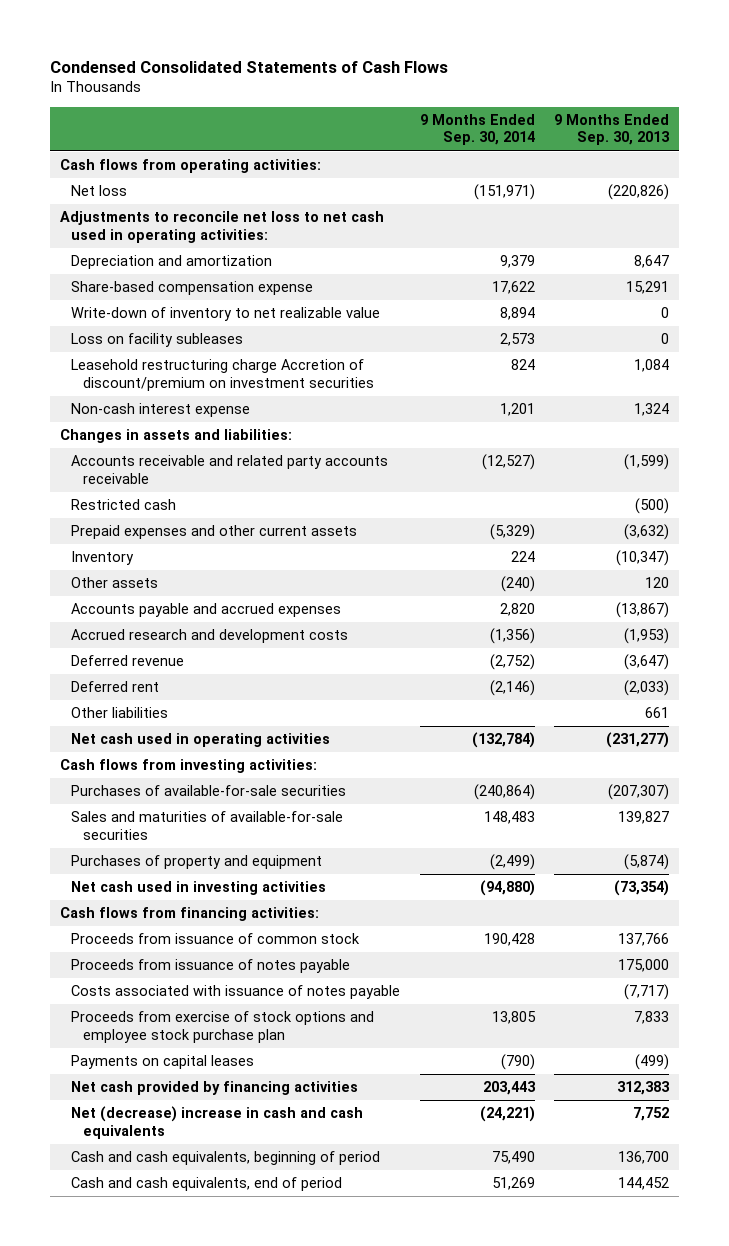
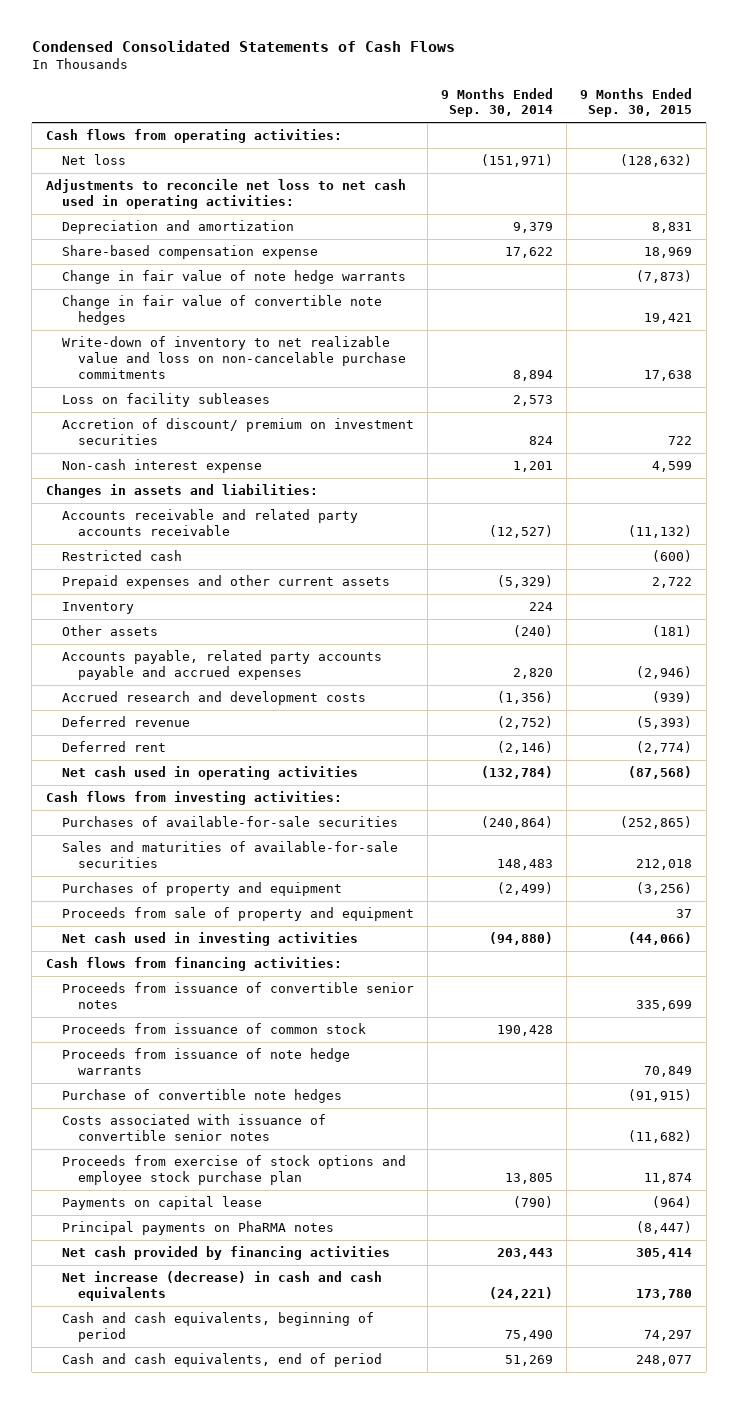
[554,114,671,146] 9 Months Ended Sep. 30, 2013 -> none
none -> [580,87,693,118] 9 Months Ended Sep. 30, 2015
none -> [61,270,406,285] Change in fair value of note hedge warrants
none -> [61,295,382,325] Change in fair value of convertible note hedges
[71,307,381,322] Write-down of inventory to net realizable value -> [61,336,407,379] Write-down of inventory to net realizable value and loss on non-cancelable purchase commitments
[71,359,374,391] Leasehold restructuring charge Accretion of discount/premium on investment securities -> [61,418,414,445] Accretion of discount/ premium on investment securities
[71,603,342,618] Accounts payable and accrued expenses -> [61,650,382,680] Accounts payable, related party accounts payable and accrued expenses
[71,707,169,719] Other liabilities -> none
none -> [61,907,414,922] Proceeds from sale of property and equipment
none -> [61,982,414,1009] Proceeds from issuance of convertible senior notes
[71,959,351,974] Proceeds from issuance of notes payable -> none
none -> [61,1048,350,1075] Proceeds from issuance of note hedge warrants
none -> [61,1089,342,1104] Purchase of convertible note hedges
[71,985,401,1000] Costs associated with issuance of notes payable -> [61,1114,326,1141] Costs associated with issuance of convertible senior notes
[71,1055,255,1070] Payments on capital leases -> [61,1196,262,1211] Payments on capital lease
none -> [61,1221,334,1236] Principal payments on PhaRMA notes
[71,1106,364,1139] Net (decrease) increase in cash and cash equivalents -> [61,1271,382,1301] Net increase (decrease) in cash and cash equivalents

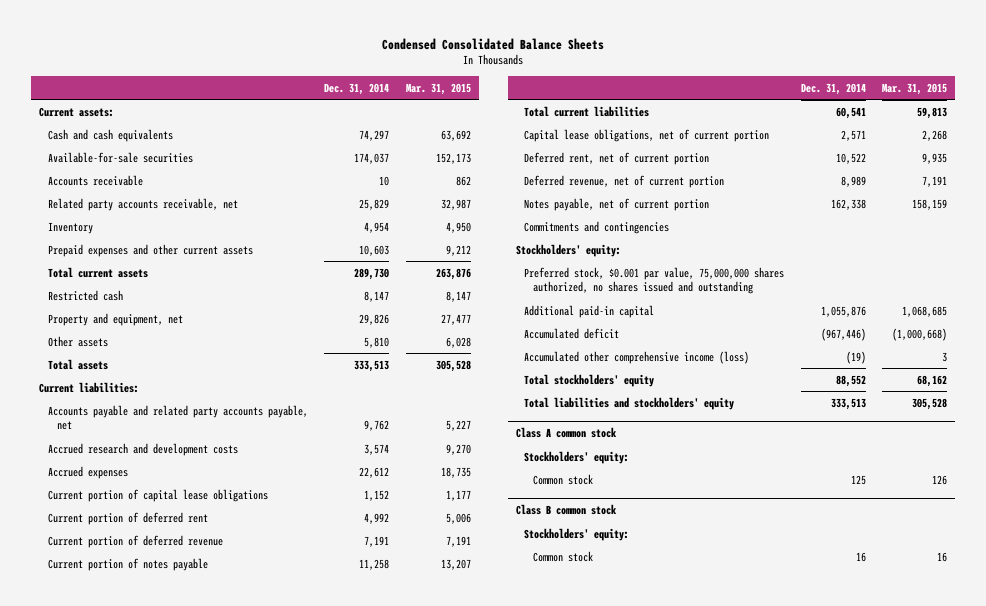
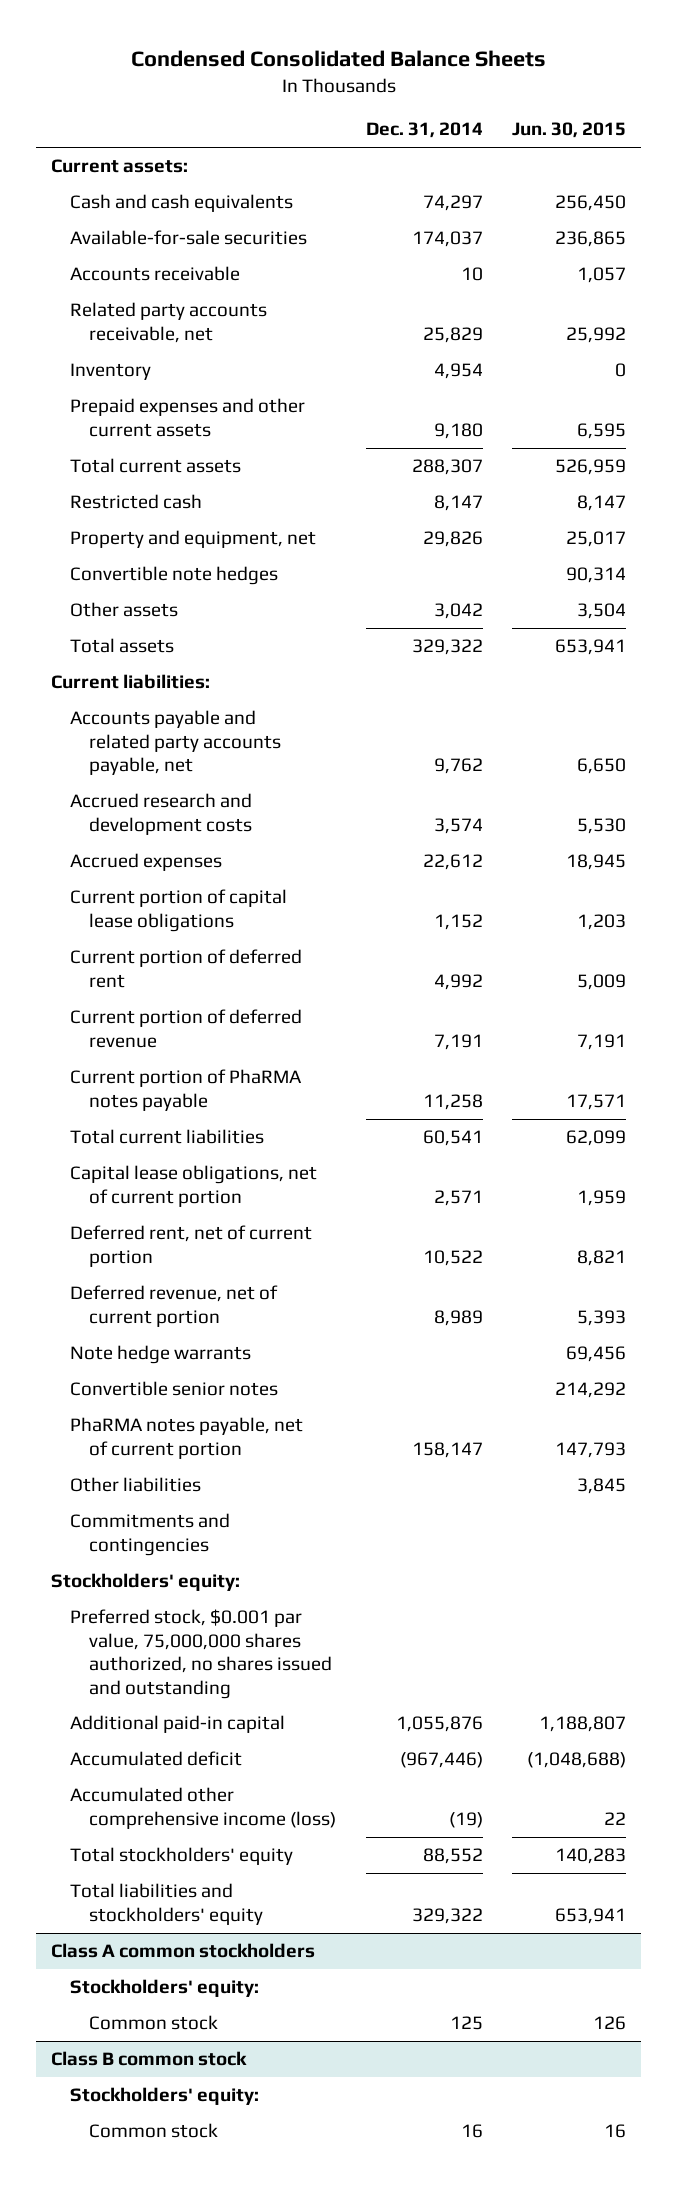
[405,82,471,95] Mar. 31, 2015 -> none
none -> [512,122,627,139] Jun. 30, 2015
[359,244,390,256] 10,603 -> [433,422,483,439] 9,180
[354,267,390,280] 289,730 -> [411,459,483,476] 288,307
none -> [70,566,279,586] Convertible note hedges
[364,336,390,348] 5,810 -> [433,603,483,620] 3,042
[354,359,390,372] 333,513 -> [411,639,483,656] 329,322
[47,557,208,571] Current portion of notes payable -> [70,1069,303,1111] Current portion of PhaRMA notes payable
none -> [70,1345,252,1365] Note hedge warrants
none -> [70,1381,279,1397] Convertible senior notes
[524,197,710,211] Notes payable, net of current portion -> [70,1417,304,1459] PhaRMA notes payable, net of current portion
[830,198,866,210] 162,338 -> [411,1441,483,1458] 158,147
none -> [70,1477,202,1493] Other liabilities
[830,397,866,410] 333,513 -> [411,1907,483,1924] 329,322
[515,426,617,438] Class A common stock -> [51,1943,316,1959] Class A common stockholders

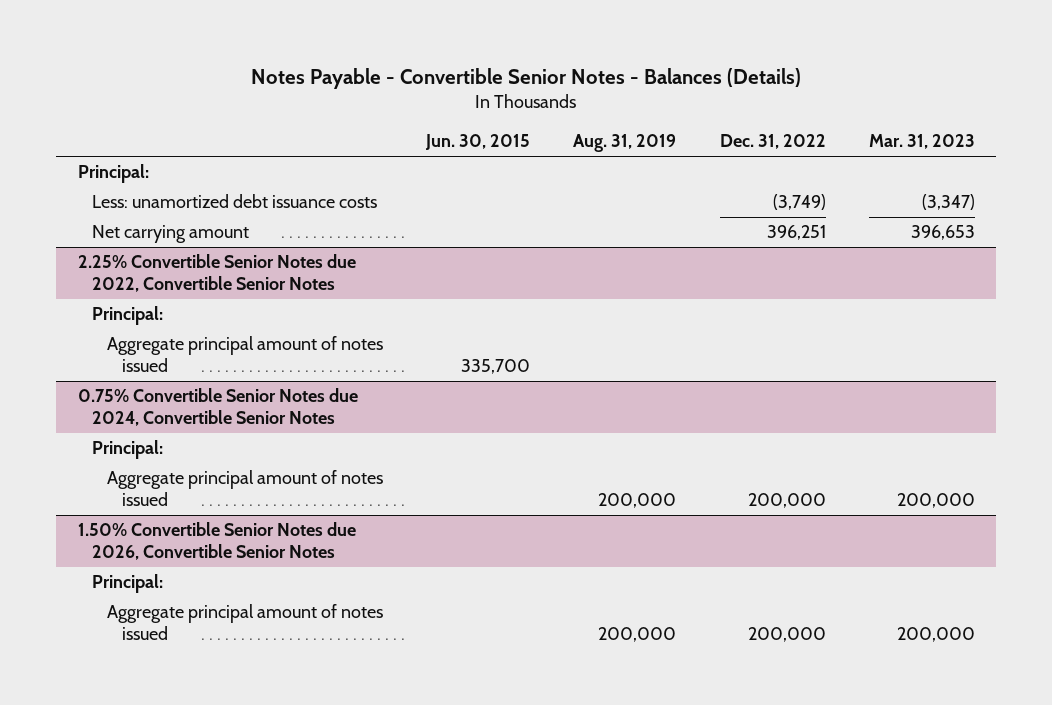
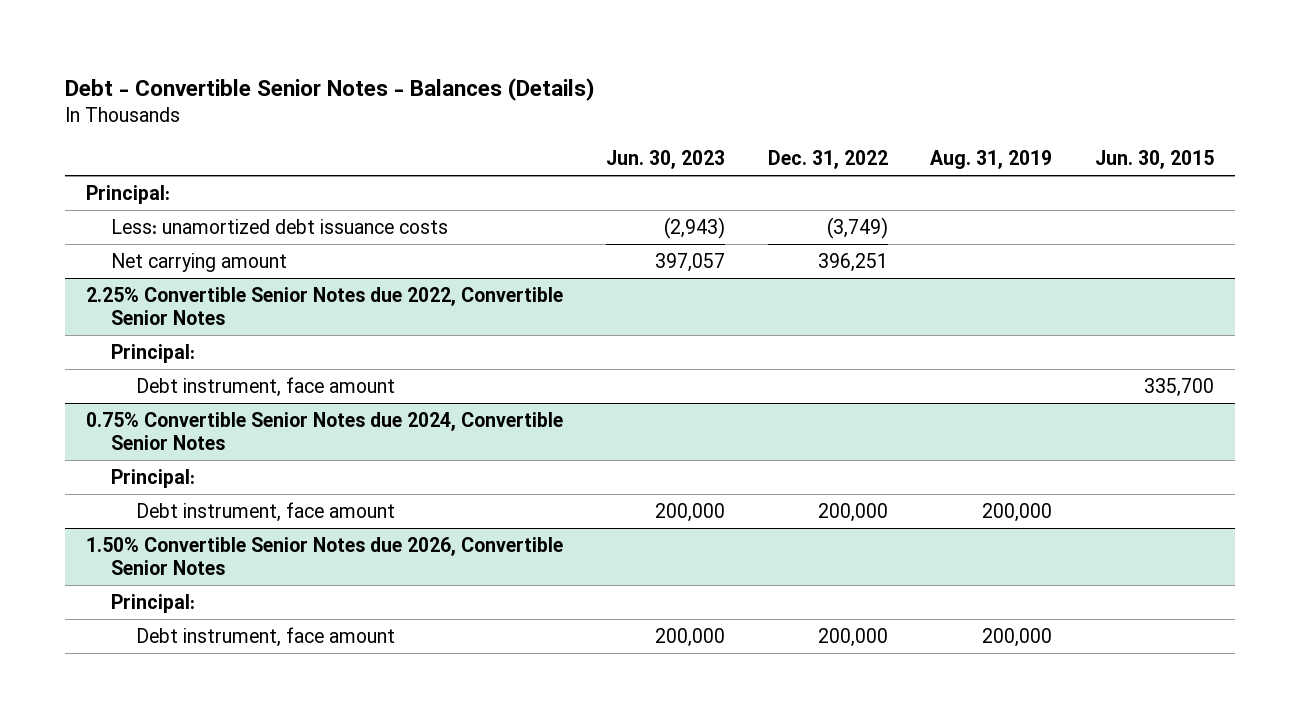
[251,67,802,89] Notes Payable - Convertible Senior Notes - Balances (Details) -> [65,77,596,101] Debt - Convertible Senior Notes - Balances (Details)
[868,134,975,150] Mar. 31, 2023 -> none
none -> [606,150,726,170] Jun. 30, 2023
[106,336,383,373] Aggregate principal amount of notes issued -> [136,376,396,397] Debt instrument, face amount
[106,470,383,507] Aggregate principal amount of notes issued -> [136,501,396,522] Debt instrument, face amount
[106,604,383,641] Aggregate principal amount of notes issued -> [136,626,396,647] Debt instrument, face amount

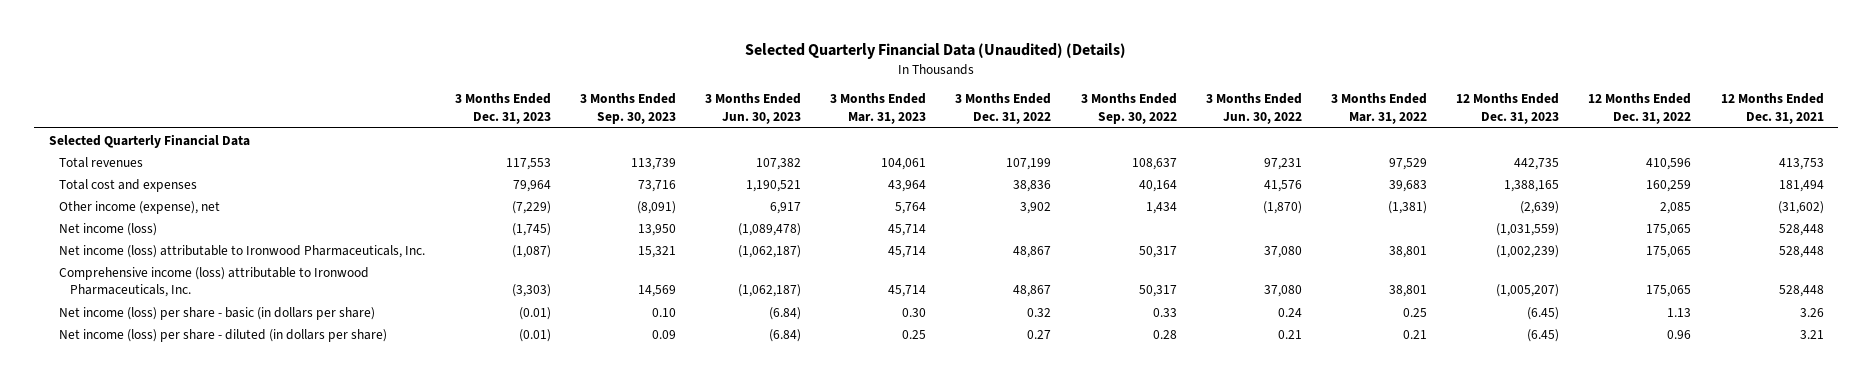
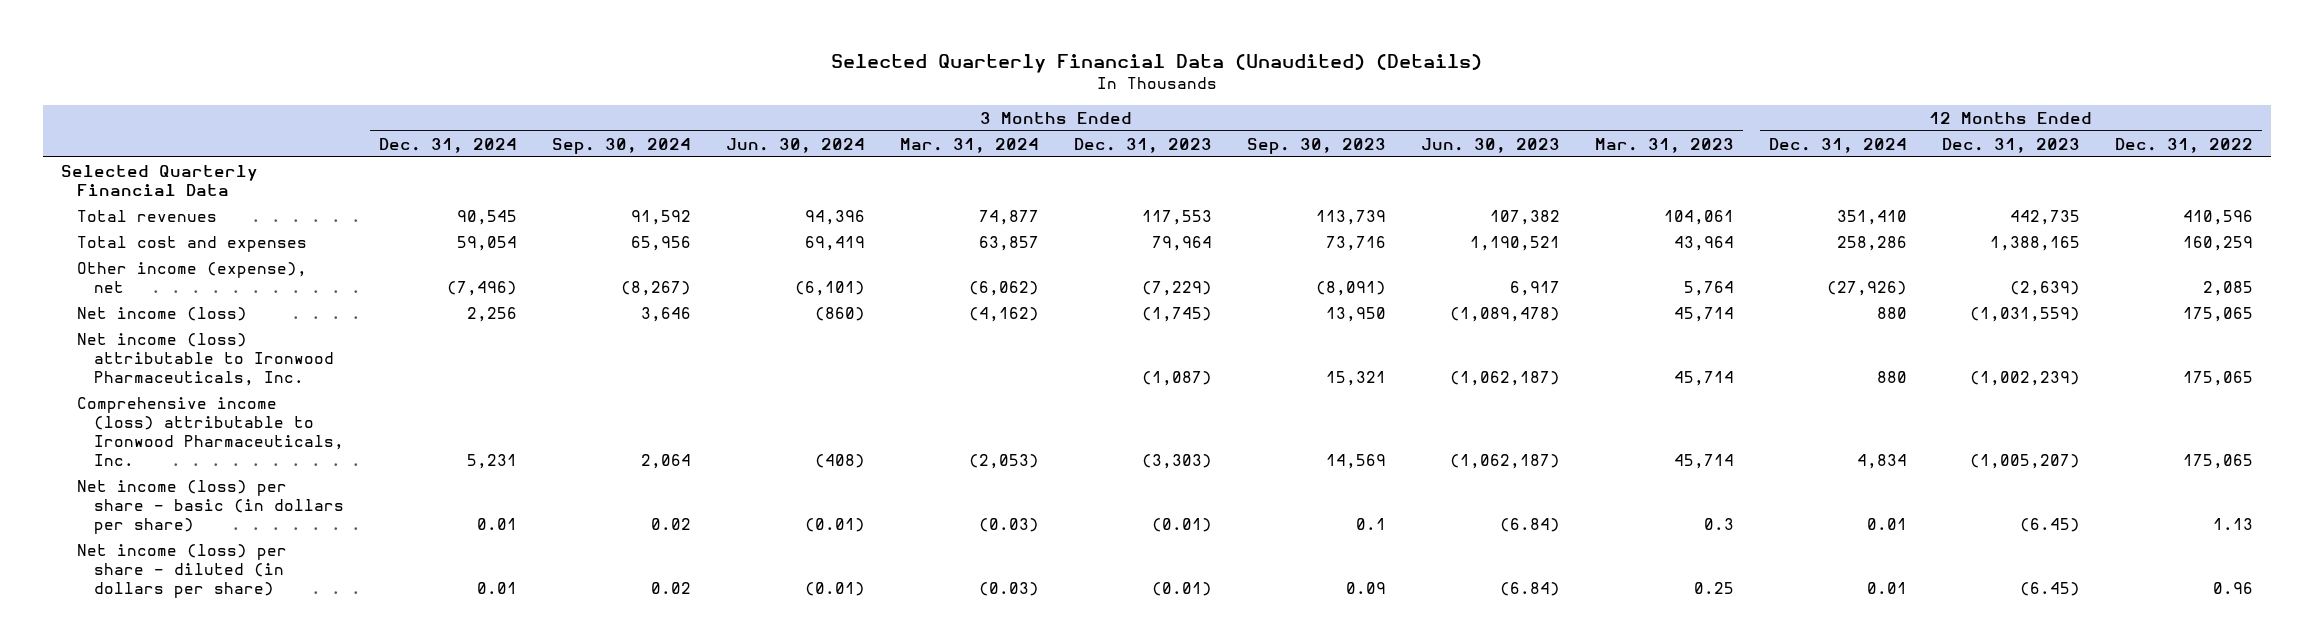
[955,93,1052,125] 3 Months Ended Dec. 31, 2022 -> none
[1080,93,1177,125] 3 Months Ended Sep. 30, 2022 -> none
[1205,93,1302,125] 3 Months Ended Jun. 30, 2022 -> none
[1331,93,1428,125] 3 Months Ended Mar. 31, 2022 -> none
[1720,93,1824,125] 12 Months Ended Dec. 31, 2021 -> none
none -> [378,137,517,153] Dec. 31, 2024
none -> [551,137,691,154] Sep. 30, 2024
none -> [725,137,865,153] Jun. 30, 2024
none -> [899,137,1039,153] Mar. 31, 2024
none -> [1769,137,1908,153] Dec. 31, 2024
[651,307,676,317] 0.10 -> [1356,517,1387,530] 0.1
[902,307,927,317] 0.30 -> [1704,517,1735,530] 0.3

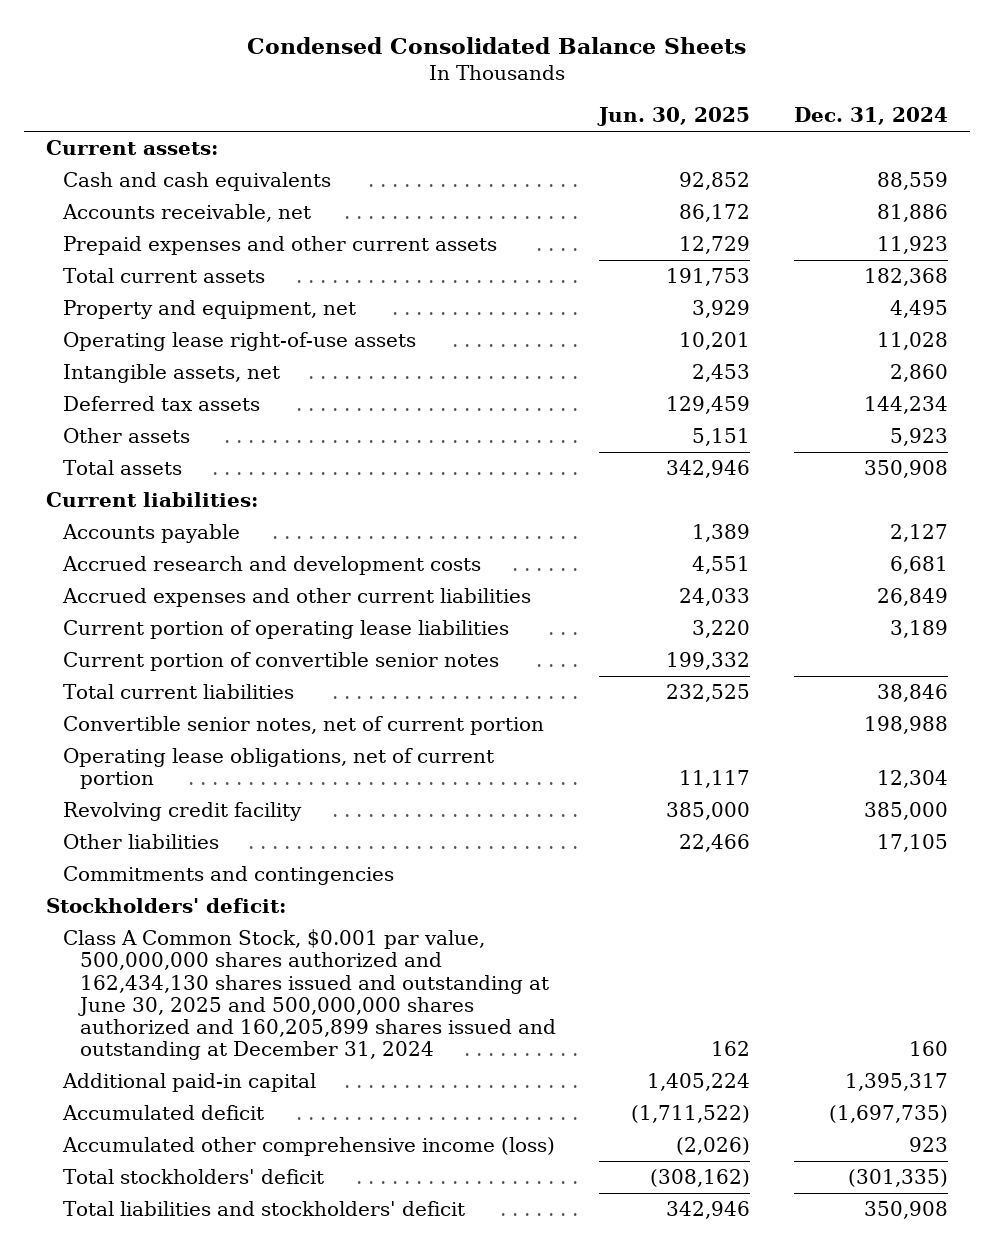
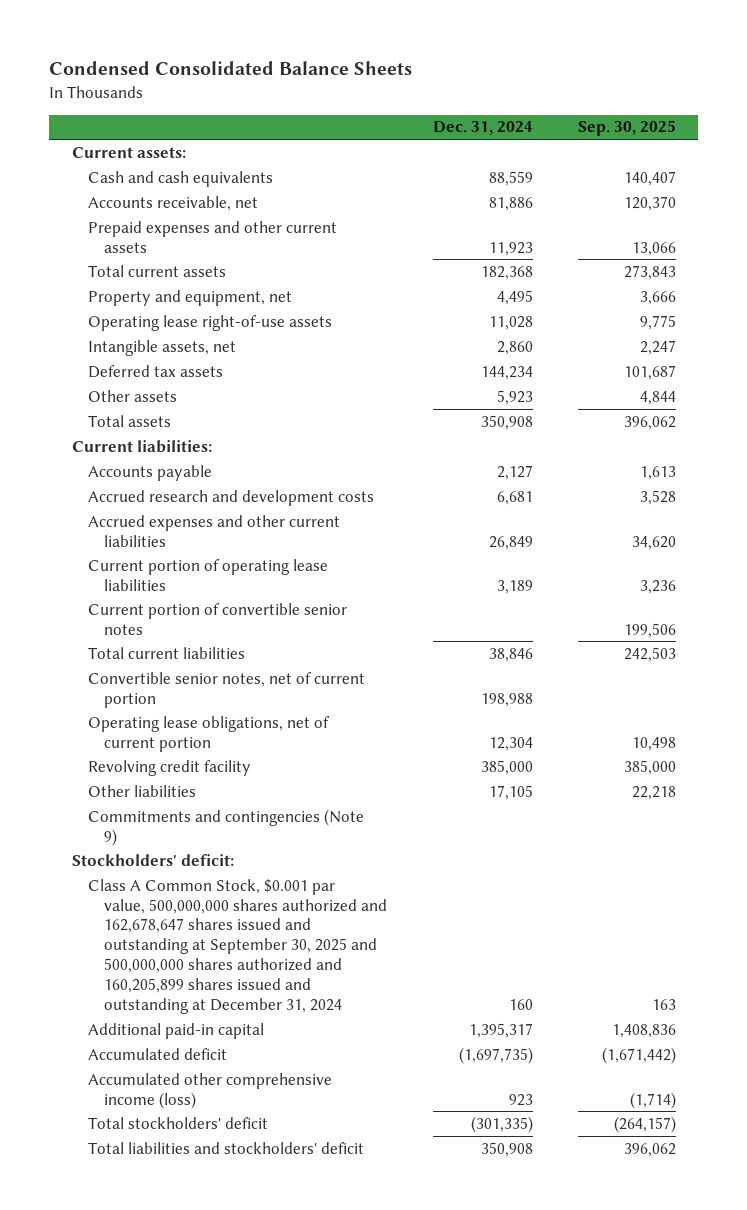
[597,107,751,127] Jun. 30, 2025 -> none
none -> [577,120,676,137] Sep. 30, 2025
[62,866,394,886] Commitments and contingencies -> [87,808,364,846] Commitments and contingencies (Note 9)
[62,929,556,1061] Class A Common Stock, $0.001 par value, 500,000,000 shares authorized and 162,434,130 shares issued and outstanding at June 30, 2025 and 500,000,000 shares authorized and 160,205,899 shares issued and outstanding at December 31, 2024 -> [87,878,388,1014] Class A Common Stock, $0.001 par value, 500,000,000 shares authorized and 162,678,647 shares issued and outstanding at September 30, 2025 and 500,000,000 shares authorized and 160,205,899 shares issued and outstanding at December 31, 2024

